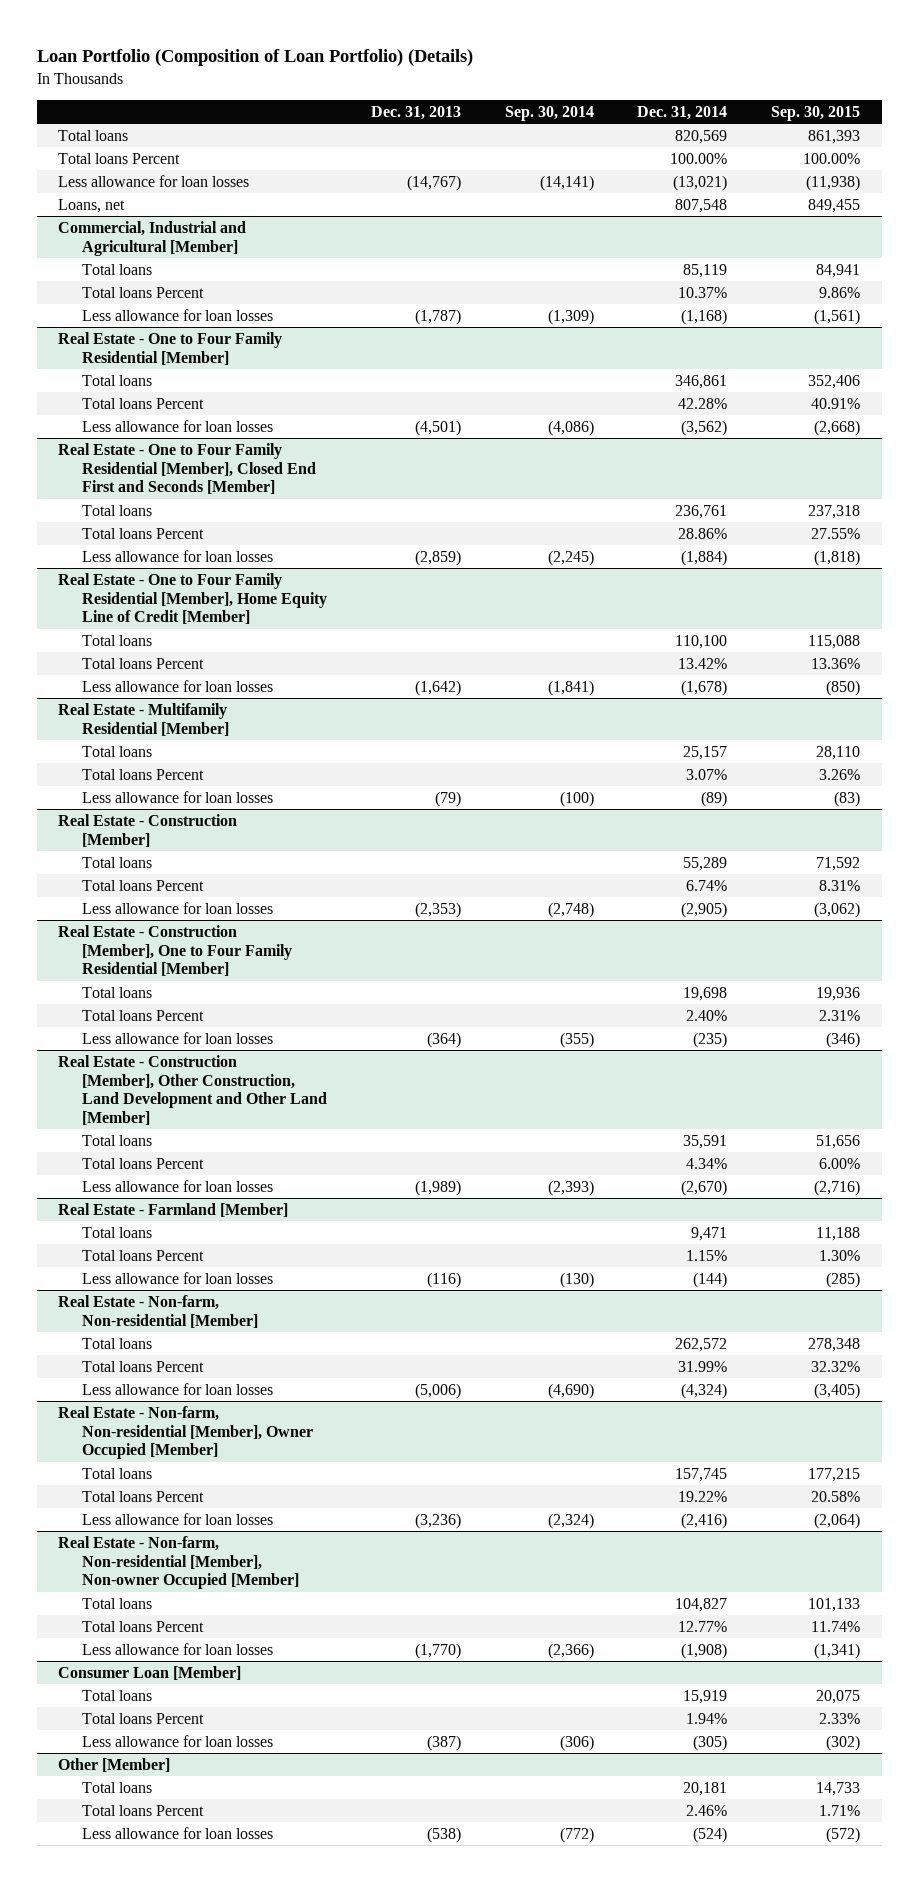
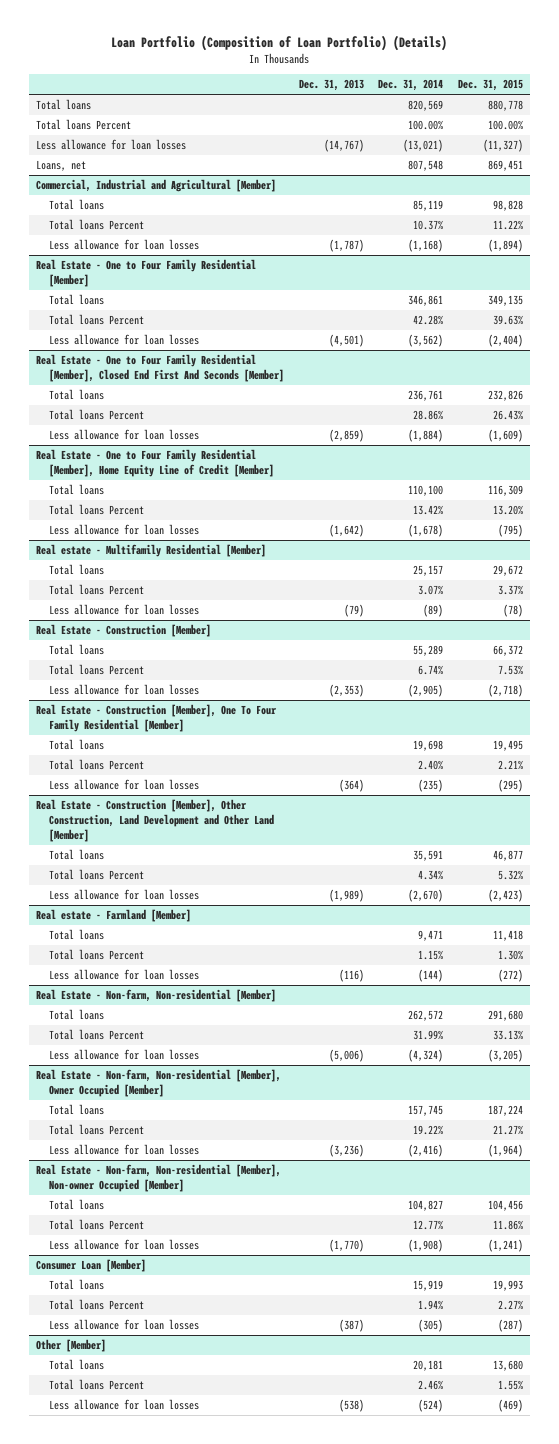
[504,105,594,121] Sep. 30, 2014 -> none
[771,105,861,121] Sep. 30, 2015 -> none
none -> [457,79,523,92] Dec. 31, 2015
[58,442,317,495] Real Estate - One to Four Family Residential [Member], Closed End First and Seconds [Member] -> [36,353,285,382] Real Estate - One to Four Family Residential [Member], Closed End First And Seconds [Member]
[58,702,230,736] Real Estate - Multifamily Residential [Member] -> [36,543,267,557] Real estate - Multifamily Residential [Member]
[58,924,293,977] Real Estate - Construction [Member], One to Four Family Residential [Member] -> [36,703,278,732] Real Estate - Construction [Member], One To Four Family Residential [Member]
[58,1202,289,1217] Real Estate - Farmland [Member] -> [36,908,192,922] Real estate - Farmland [Member]

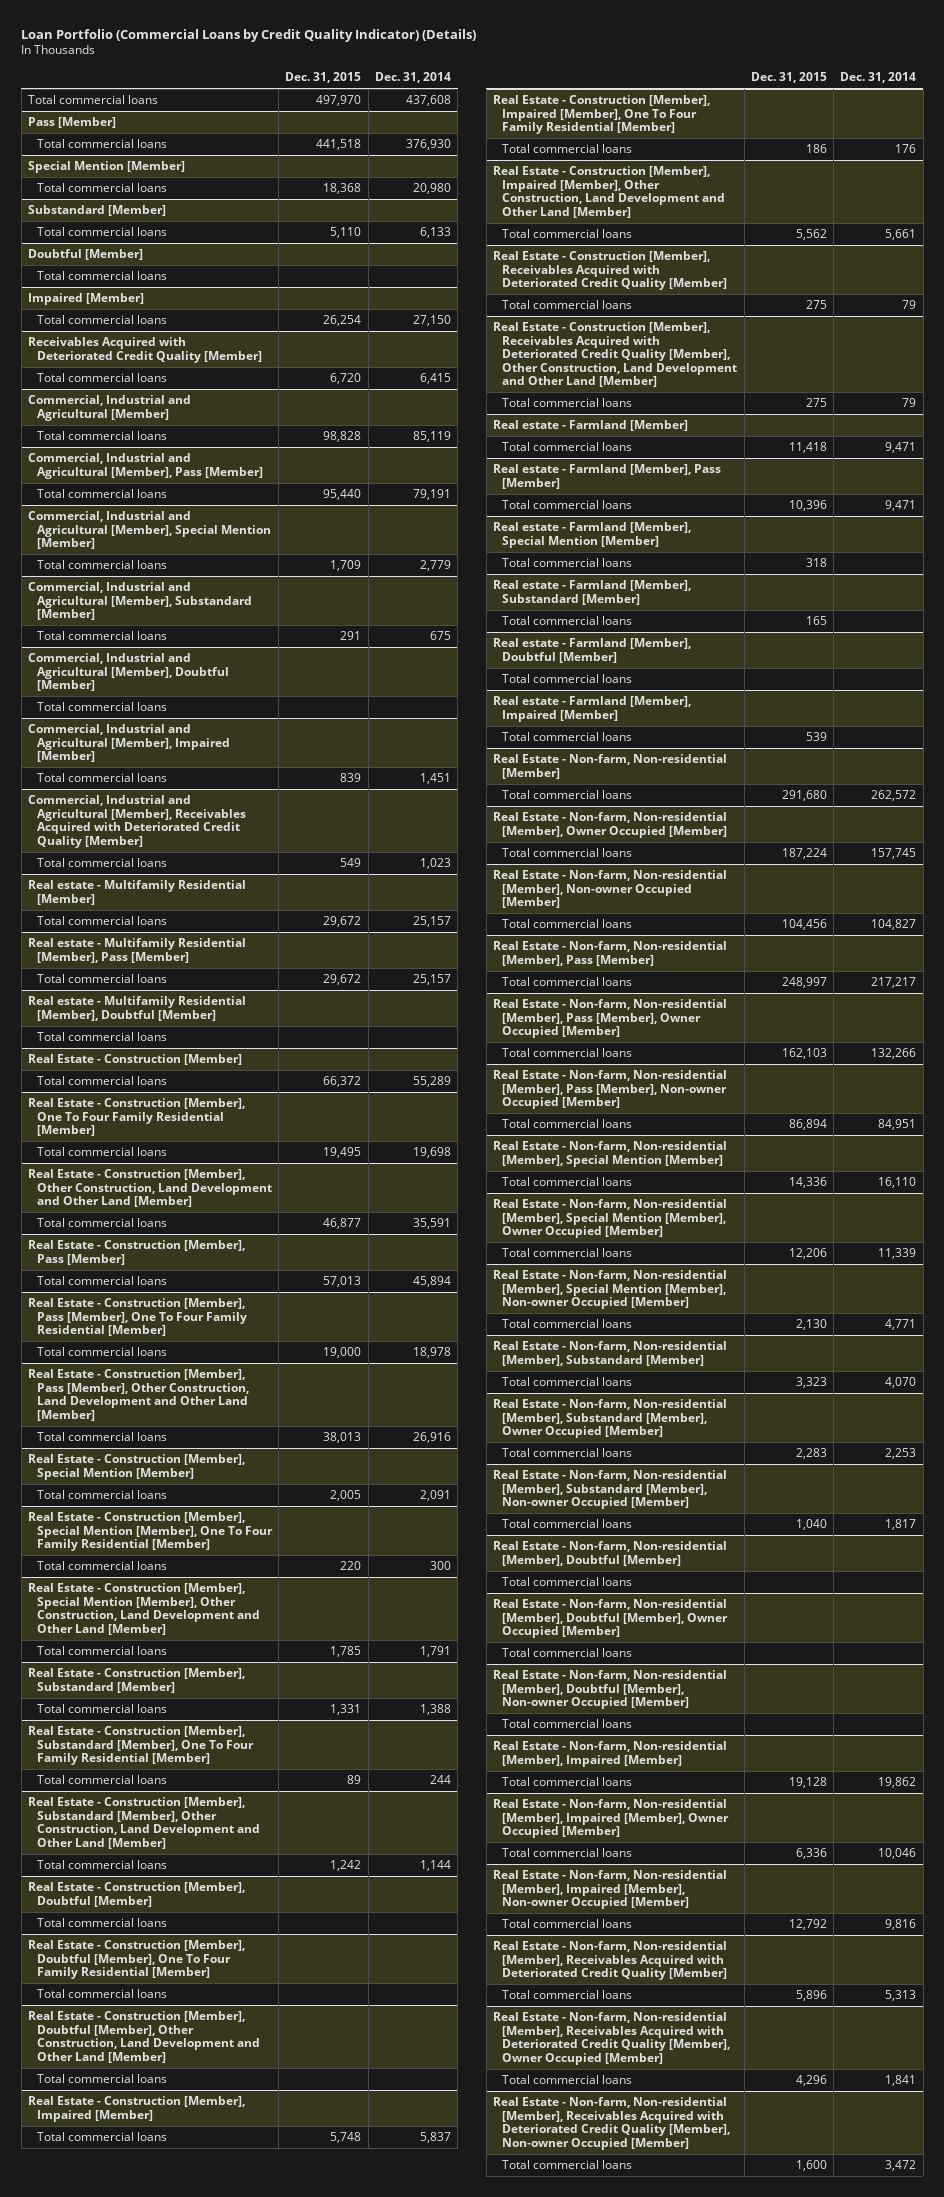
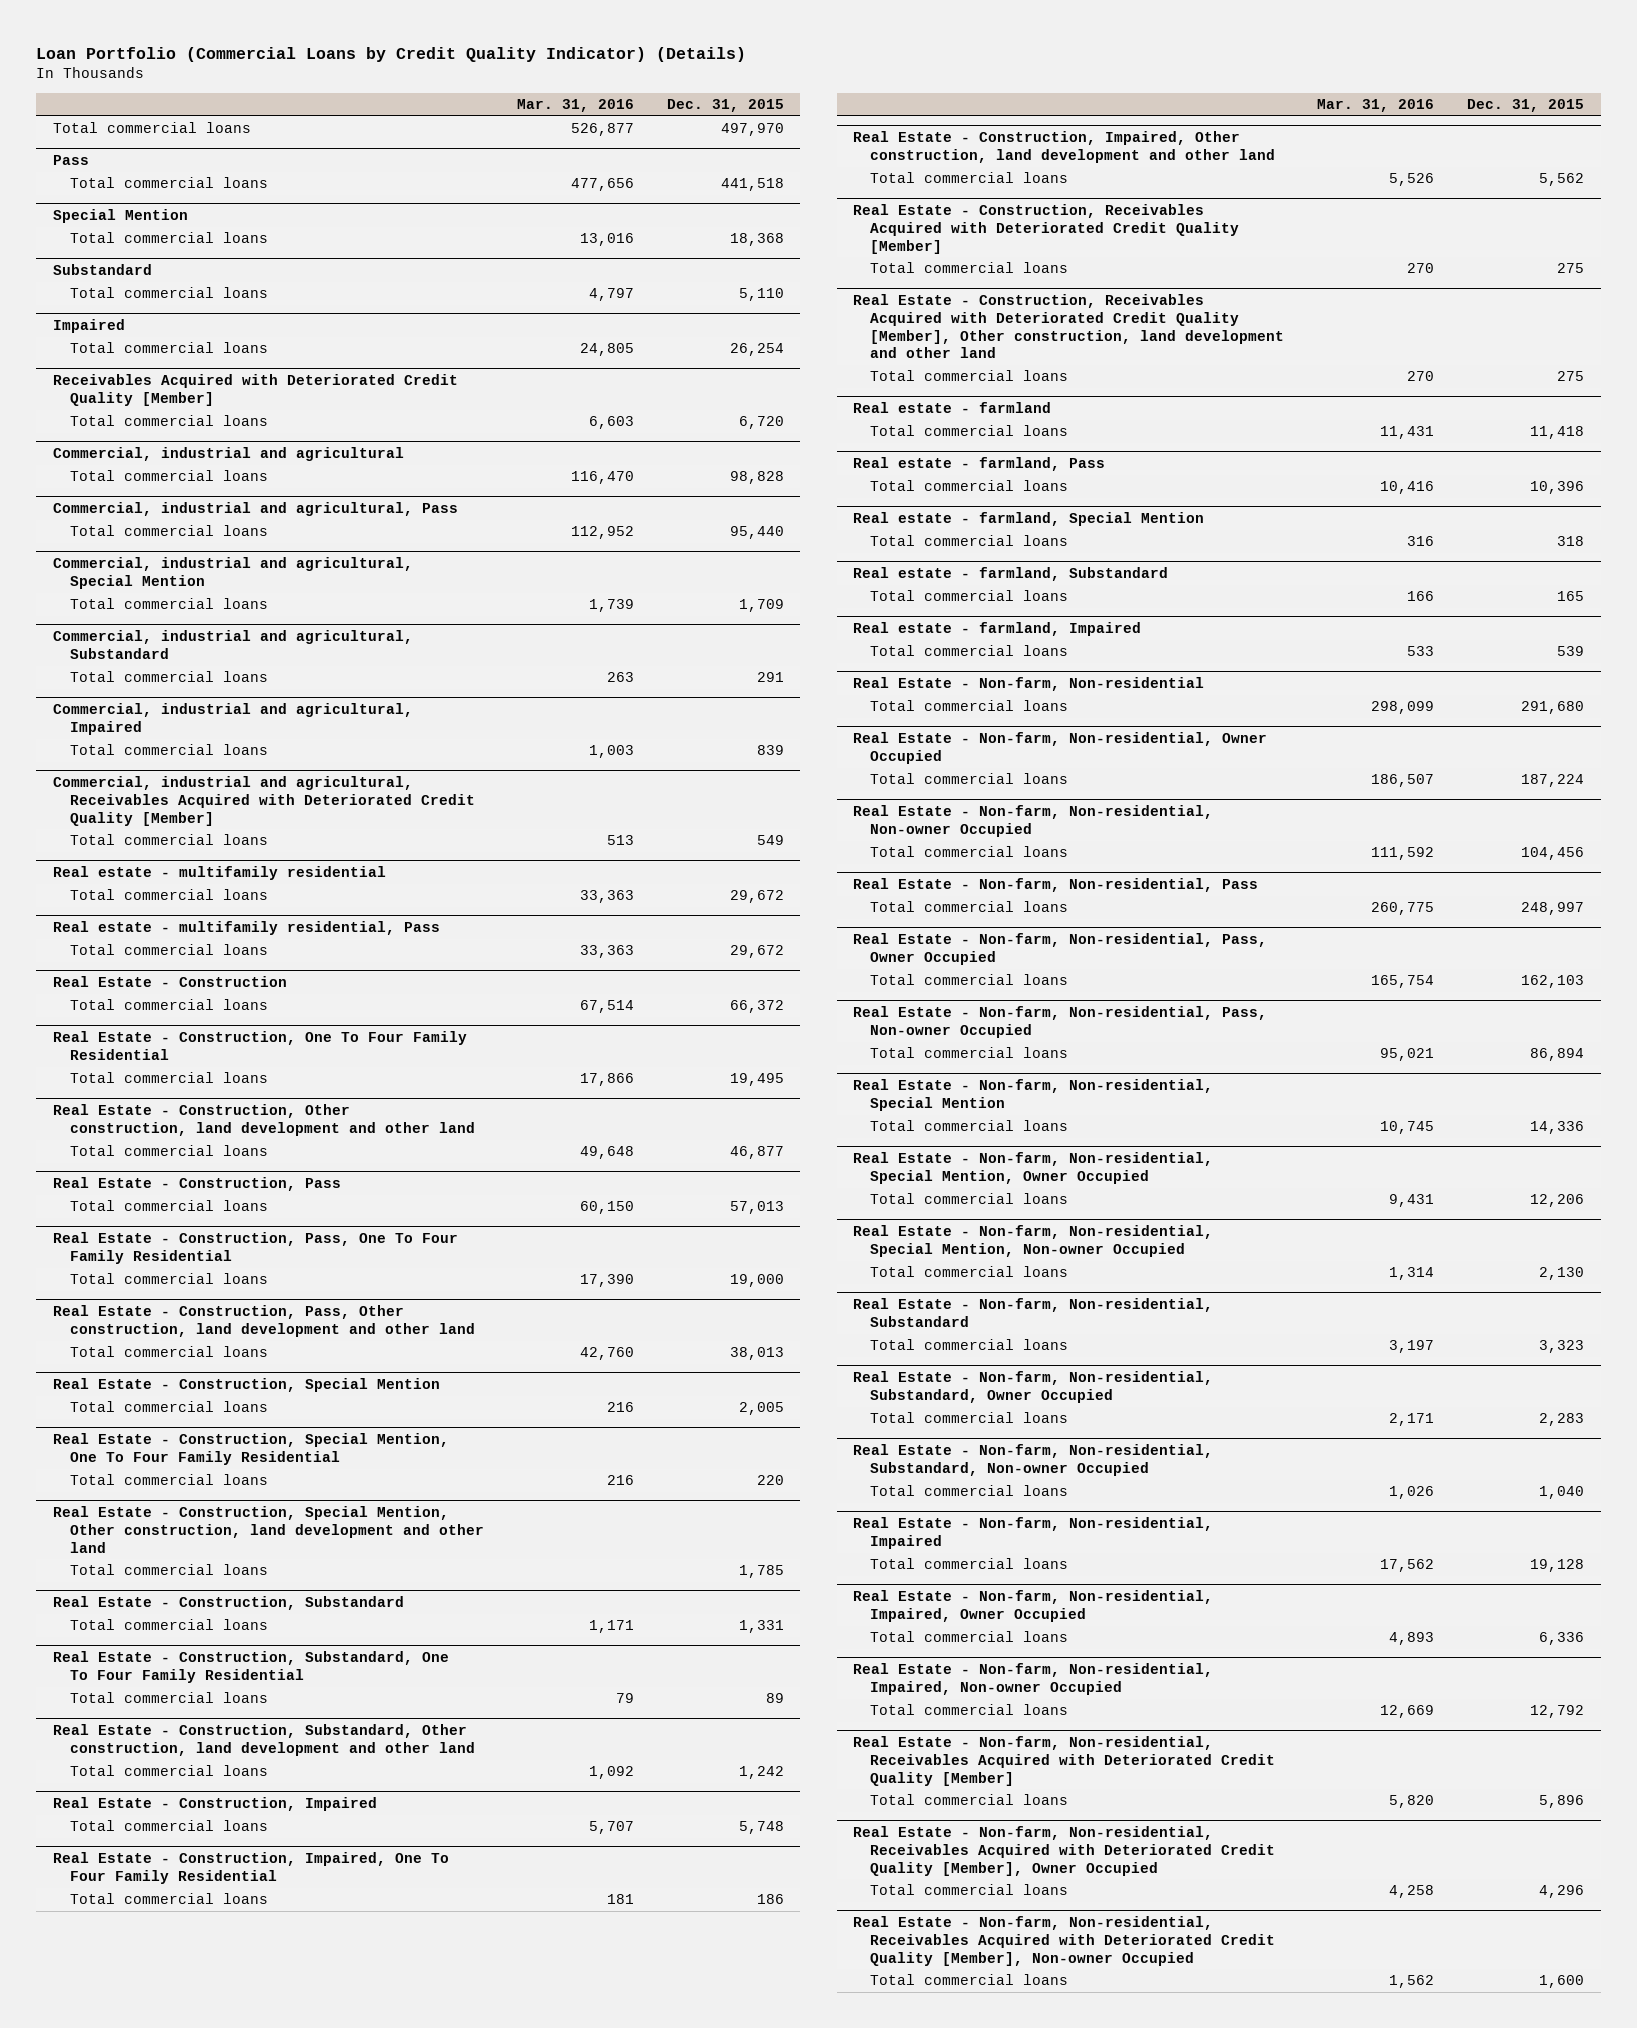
[375,71,452,83] Dec. 31, 2014 -> none
none -> [516,99,634,113] Mar. 31, 2016
[27,117,116,129] Pass [Member] -> [52,155,89,166] Pass
[27,161,185,174] Special Mention [Member] -> [52,209,188,224] Special Mention
[27,205,166,217] Substandard [Member] -> [52,264,152,276] Substandard
[27,249,143,261] Doubtful [Member] -> none
[36,271,167,281] Total commercial loans -> none
[27,293,144,306] Impaired [Member] -> [52,319,125,334] Impaired
[27,395,191,421] Commercial, Industrial and Agricultural [Member] -> [52,447,404,462] Commercial, industrial and agricultural
[27,453,263,479] Commercial, Industrial and Agricultural [Member], Pass [Member] -> [52,502,458,517] Commercial, industrial and agricultural, Pass
[27,511,271,550] Commercial, Industrial and Agricultural [Member], Special Mention [Member] -> [52,557,413,589] Commercial, industrial and agricultural, Special Mention
[27,582,252,621] Commercial, Industrial and Agricultural [Member], Substandard [Member] -> [52,630,413,659] Commercial, industrial and agricultural, Substandard
[27,653,229,692] Commercial, Industrial and Agricultural [Member], Doubtful [Member] -> none
[36,702,167,712] Total commercial loans -> none
[27,724,230,763] Commercial, Industrial and Agricultural [Member], Impaired [Member] -> [52,703,413,735] Commercial, industrial and agricultural, Impaired
[27,795,246,848] Commercial, Industrial and Agricultural [Member], Receivables Acquired with Deteriorated Credit Quality [Member] -> [52,776,475,826] Commercial, industrial and agricultural, Receivables Acquired with Deteriorated Credit Quality [Member]
[27,880,246,905] Real estate - Multifamily Residential [Member] -> [52,866,386,881] Real estate - multifamily residential
[27,938,246,963] Real estate - Multifamily Residential [Member], Pass [Member] -> [52,921,440,936] Real estate - multifamily residential, Pass
[27,996,246,1021] Real estate - Multifamily Residential [Member], Doubtful [Member] -> none
[36,1032,167,1042] Total commercial loans -> none
[27,1054,242,1066] Real Estate - Construction [Member] -> [52,976,287,988] Real Estate - Construction
[27,1098,245,1137] Real Estate - Construction [Member], One To Four Family Residential [Member] -> [52,1031,467,1060] Real Estate - Construction, One To Four Family Residential
[27,1169,272,1208] Real Estate - Construction [Member], Other Construction, Land Development and Other Land [Member] -> [52,1104,475,1136] Real Estate - Construction, Other construction, land development and other land
[27,1240,245,1265] Real Estate - Construction [Member], Pass [Member] -> [52,1177,341,1192] Real Estate - Construction, Pass
[27,1298,247,1337] Real Estate - Construction [Member], Pass [Member], One To Four Family Residential [Member] -> [52,1232,458,1264] Real Estate - Construction, Pass, One To Four Family Residential
[27,1369,249,1421] Real Estate - Construction [Member], Pass [Member], Other Construction, Land Development and Other Land [Member] -> [52,1305,475,1337] Real Estate - Construction, Pass, Other construction, land development and other land
[27,1454,245,1480] Real Estate - Construction [Member], Special Mention [Member] -> [52,1378,440,1393] Real Estate - Construction, Special Mention
[27,1512,273,1552] Real Estate - Construction [Member], Special Mention [Member], One To Four Family Residential [Member] -> [52,1433,449,1465] Real Estate - Construction, Special Mention, One To Four Family Residential
[27,1583,260,1635] Real Estate - Construction [Member], Special Mention [Member], Other Construction, Land Development and Other Land [Member] -> [52,1506,484,1553] Real Estate - Construction, Special Mention, Other construction, land development and other land
[27,1668,245,1693] Real Estate - Construction [Member], Substandard [Member] -> [52,1596,404,1611] Real Estate - Construction, Substandard
[27,1726,254,1766] Real Estate - Construction [Member], Substandard [Member], One To Four Family Residential [Member] -> [52,1651,449,1683] Real Estate - Construction, Substandard, One To Four Family Residential
[27,1797,260,1849] Real Estate - Construction [Member], Substandard [Member], Other Construction, Land Development and Other Land [Member] -> [52,1724,475,1756] Real Estate - Construction, Substandard, Other construction, land development and other land
[27,1882,245,1907] Real Estate - Construction [Member], Doubtful [Member] -> none
[36,1918,167,1928] Total commercial loans -> none
[27,1940,245,1980] Real Estate - Construction [Member], Doubtful [Member], One To Four Family Residential [Member] -> none
[36,1989,167,1999] Total commercial loans -> none
[27,2011,260,2063] Real Estate - Construction [Member], Doubtful [Member], Other Construction, Land Development and Other Land [Member] -> none
[36,2074,167,2084] Total commercial loans -> none
[27,2096,245,2122] Real Estate - Construction [Member], Impaired [Member] -> [52,1797,377,1812] Real Estate - Construction, Impaired
[493,95,711,135] Real Estate - Construction [Member], Impaired [Member], One To Four Family Residential [Member] -> [52,1852,449,1884] Real Estate - Construction, Impaired, One To Four Family Residential
[493,166,726,218] Real Estate - Construction [Member], Impaired [Member], Other Construction, Land Development and Other Land [Member] -> [853,131,1276,163] Real Estate - Construction, Impaired, Other construction, land development and other land
[493,251,728,291] Real Estate - Construction [Member], Receivables Acquired with Deteriorated Credit Quality [Member] -> [853,204,1240,254] Real Estate - Construction, Receivables Acquired with Deteriorated Credit Quality [Member]
[493,322,738,388] Real Estate - Construction [Member], Receivables Acquired with Deteriorated Credit Quality [Member], Other Construction, Land Development and Other Land [Member] -> [853,294,1285,359] Real Estate - Construction, Receivables Acquired with Deteriorated Credit Quality [Member], Other construction, land development and other land
[493,420,689,432] Real estate - Farmland [Member] -> [853,402,1052,414] Real estate - farmland
[493,464,722,489] Real estate - Farmland [Member], Pass [Member] -> [853,457,1106,472] Real estate - farmland, Pass
[493,522,692,548] Real estate - Farmland [Member], Special Mention [Member] -> [853,512,1205,527] Real estate - farmland, Special Mention
[493,580,692,605] Real estate - Farmland [Member], Substandard [Member] -> [853,567,1169,582] Real estate - farmland, Substandard
[493,638,692,663] Real estate - Farmland [Member], Doubtful [Member] -> none
[502,674,633,684] Total commercial loans -> none
[493,696,692,722] Real estate - Farmland [Member], Impaired [Member] -> [853,622,1142,637] Real estate - farmland, Impaired
[493,754,728,779] Real Estate - Non-farm, Non-residential [Member] -> [853,677,1205,692] Real Estate - Non-farm, Non-residential
[493,812,728,838] Real Estate - Non-farm, Non-residential [Member], Owner Occupied [Member] -> [853,732,1268,764] Real Estate - Non-farm, Non-residential, Owner Occupied
[493,870,728,909] Real Estate - Non-farm, Non-residential [Member], Non-owner Occupied [Member] -> [853,805,1214,837] Real Estate - Non-farm, Non-residential, Non-owner Occupied
[493,941,728,966] Real Estate - Non-farm, Non-residential [Member], Pass [Member] -> [853,878,1259,893] Real Estate - Non-farm, Non-residential, Pass
[493,999,728,1039] Real Estate - Non-farm, Non-residential [Member], Pass [Member], Owner Occupied [Member] -> [853,933,1268,965] Real Estate - Non-farm, Non-residential, Pass, Owner Occupied
[493,1070,728,1110] Real Estate - Non-farm, Non-residential [Member], Pass [Member], Non-owner Occupied [Member] -> [853,1006,1268,1038] Real Estate - Non-farm, Non-residential, Pass, Non-owner Occupied
[493,1141,728,1167] Real Estate - Non-farm, Non-residential [Member], Special Mention [Member] -> [853,1079,1214,1111] Real Estate - Non-farm, Non-residential, Special Mention
[493,1199,728,1239] Real Estate - Non-farm, Non-residential [Member], Special Mention [Member], Owner Occupied [Member] -> [853,1152,1214,1184] Real Estate - Non-farm, Non-residential, Special Mention, Owner Occupied
[493,1270,728,1310] Real Estate - Non-farm, Non-residential [Member], Special Mention [Member], Non-owner Occupied [Member] -> [853,1225,1214,1257] Real Estate - Non-farm, Non-residential, Special Mention, Non-owner Occupied
[493,1341,728,1366] Real Estate - Non-farm, Non-residential [Member], Substandard [Member] -> [853,1298,1214,1327] Real Estate - Non-farm, Non-residential, Substandard
[493,1399,728,1439] Real Estate - Non-farm, Non-residential [Member], Substandard [Member], Owner Occupied [Member] -> [853,1371,1214,1403] Real Estate - Non-farm, Non-residential, Substandard, Owner Occupied
[493,1470,728,1510] Real Estate - Non-farm, Non-residential [Member], Substandard [Member], Non-owner Occupied [Member] -> [853,1444,1214,1476] Real Estate - Non-farm, Non-residential, Substandard, Non-owner Occupied
[493,1541,728,1566] Real Estate - Non-farm, Non-residential [Member], Doubtful [Member] -> none
[502,1577,633,1587] Total commercial loans -> none
[493,1599,729,1639] Real Estate - Non-farm, Non-residential [Member], Doubtful [Member], Owner Occupied [Member] -> none
[502,1648,633,1658] Total commercial loans -> none
[493,1670,728,1710] Real Estate - Non-farm, Non-residential [Member], Doubtful [Member], Non-owner Occupied [Member] -> none
[502,1719,633,1729] Total commercial loans -> none
[493,1741,728,1767] Real Estate - Non-farm, Non-residential [Member], Impaired [Member] -> [853,1517,1214,1549] Real Estate - Non-farm, Non-residential, Impaired
[493,1799,730,1839] Real Estate - Non-farm, Non-residential [Member], Impaired [Member], Owner Occupied [Member] -> [853,1590,1214,1622] Real Estate - Non-farm, Non-residential, Impaired, Owner Occupied
[493,1870,728,1910] Real Estate - Non-farm, Non-residential [Member], Impaired [Member], Non-owner Occupied [Member] -> [853,1663,1214,1695] Real Estate - Non-farm, Non-residential, Impaired, Non-owner Occupied
[493,1941,728,1981] Real Estate - Non-farm, Non-residential [Member], Receivables Acquired with Deteriorated Credit Quality [Member] -> [853,1736,1276,1786] Real Estate - Non-farm, Non-residential, Receivables Acquired with Deteriorated Credit Quality [Member]
[493,2012,731,2065] Real Estate - Non-farm, Non-residential [Member], Receivables Acquired with Deteriorated Credit Quality [Member], Owner Occupied [Member] -> [853,1826,1276,1876] Real Estate - Non-farm, Non-residential, Receivables Acquired with Deteriorated Credit Quality [Member], Owner Occupied
[493,2097,731,2150] Real Estate - Non-farm, Non-residential [Member], Receivables Acquired with Deteriorated Credit Quality [Member], Non-owner Occupied [Member] -> [853,1916,1276,1966] Real Estate - Non-farm, Non-residential, Receivables Acquired with Deteriorated Credit Quality [Member], Non-owner Occupied

